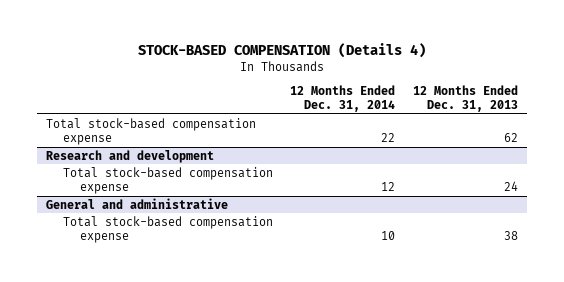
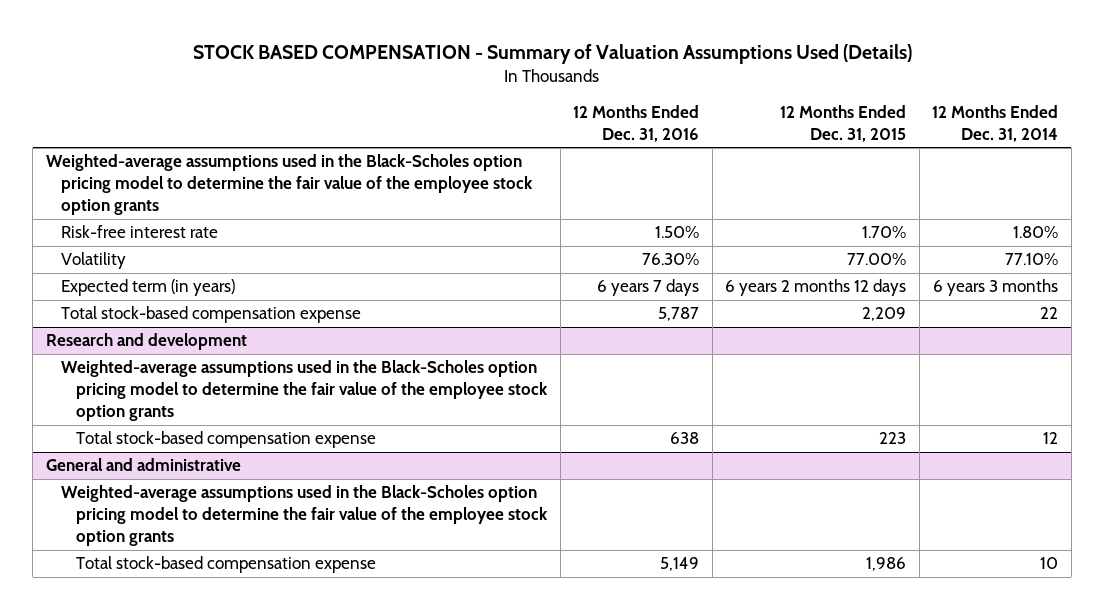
[138,42,427,58] STOCK-BASED COMPENSATION (Details 4) -> [192,43,912,64] STOCK BASED COMPENSATION - Summary of Valuation Assumptions Used (Details)
[413,84,519,113] 12 Months Ended Dec. 31, 2013 -> none
none -> [573,104,700,142] 12 Months Ended Dec. 31, 2016
none -> [780,104,907,142] 12 Months Ended Dec. 31, 2015
none -> [45,154,533,216] Weighted-average assumptions used in the Black-Scholes option pricing model to determine the fair value of the employee stock option grants
none -> [60,225,218,239] Risk-free interest rate
none -> [60,252,126,270] Volatility
none -> [60,279,235,297] Expected term (in years)
none -> [60,360,549,422] Weighted-average assumptions used in the Black-Scholes option pricing model to determine the fair value of the employee stock option grants
none -> [60,485,549,547] Weighted-average assumptions used in the Black-Scholes option pricing model to determine the fair value of the employee stock option grants

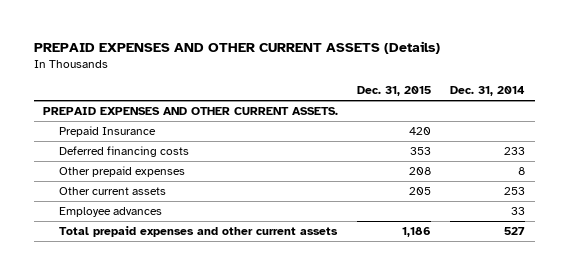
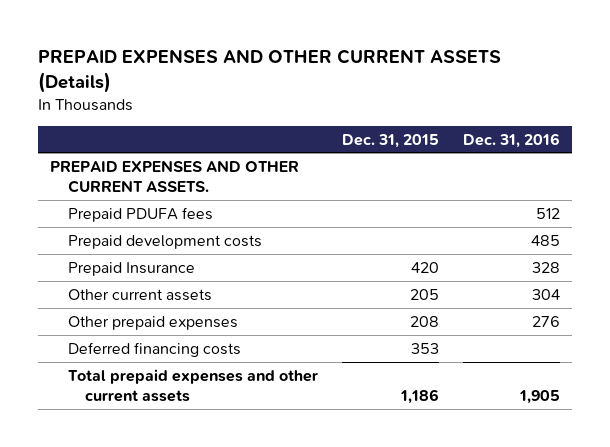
[450,86,526,97] Dec. 31, 2014 -> none
none -> [462,132,560,148] Dec. 31, 2016
none -> [67,206,213,222] Prepaid PDUFA fees
none -> [67,234,262,249] Prepaid development costs
[58,206,162,217] Employee advances -> none
[58,165,185,177] Other prepaid expenses -> [67,315,238,330] Other prepaid expenses
[58,145,189,157] Deferred financing costs -> [67,341,241,357] Deferred financing costs

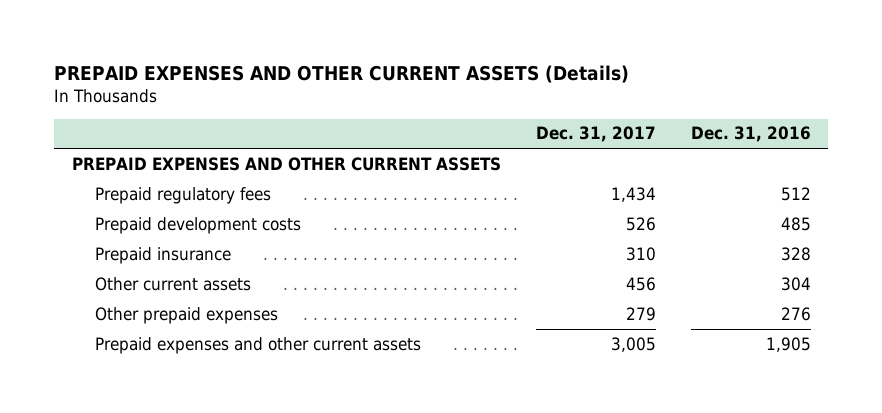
[341,133,439,148] Dec. 31, 2015 -> none
none -> [535,126,656,143] Dec. 31, 2017
[50,159,300,194] PREPAID EXPENSES AND OTHER CURRENT ASSETS. -> [71,156,501,171] PREPAID EXPENSES AND OTHER CURRENT ASSETS
[67,206,213,222] Prepaid PDUFA fees -> [95,186,272,204] Prepaid regulatory fees
[67,261,195,276] Prepaid Insurance -> [95,246,232,264] Prepaid insurance
[67,341,241,357] Deferred financing costs -> none
[67,368,318,403] Total prepaid expenses and other current assets -> [95,336,422,354] Prepaid expenses and other current assets

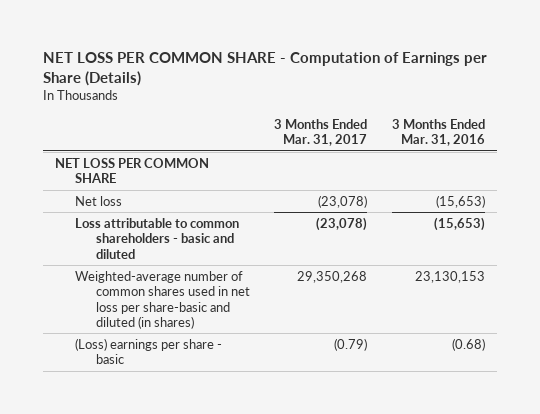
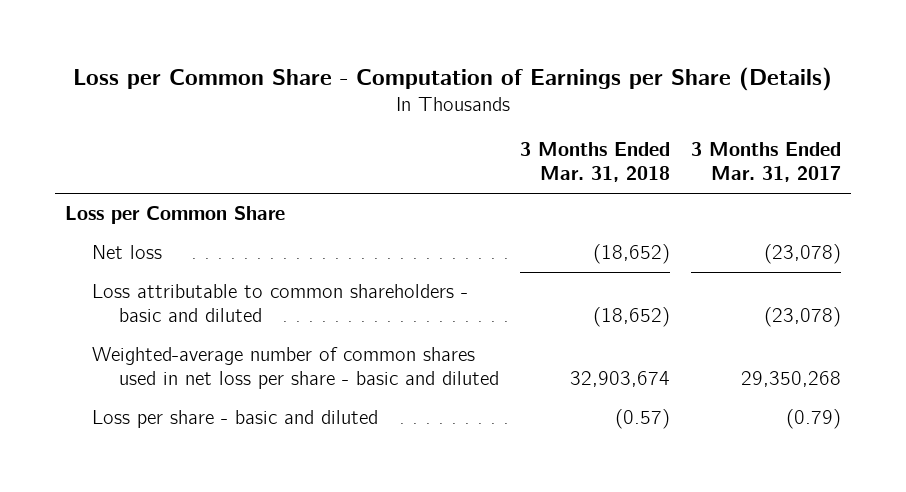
[43,52,488,86] NET LOSS PER COMMON SHARE - Computation of Earnings per Share (Details) -> [72,66,832,91] Loss per Common Share - Computation of Earnings per Share (Details)
[391,118,485,147] 3 Months Ended Mar. 31, 2016 -> none
none -> [519,142,670,183] 3 Months Ended Mar. 31, 2018
[55,157,210,184] NET LOSS PER COMMON SHARE -> [65,206,286,225] Loss per Common Share
[75,270,250,329] Weighted-average number of common shares used in net loss per share-basic and diluted (in shares) -> [91,347,499,390] Weighted-average number of common shares used in net loss per share - basic and diluted
[75,337,223,365] (Loss) earnings per share - basic -> [91,410,378,429] Loss per share - basic and diluted

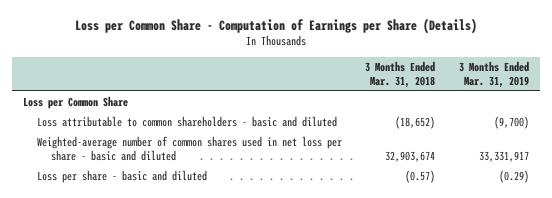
[690,142,841,183] 3 Months Ended Mar. 31, 2017 -> none
none -> [458,60,529,88] 3 Months Ended Mar. 31, 2019
[91,245,162,260] Net loss -> none

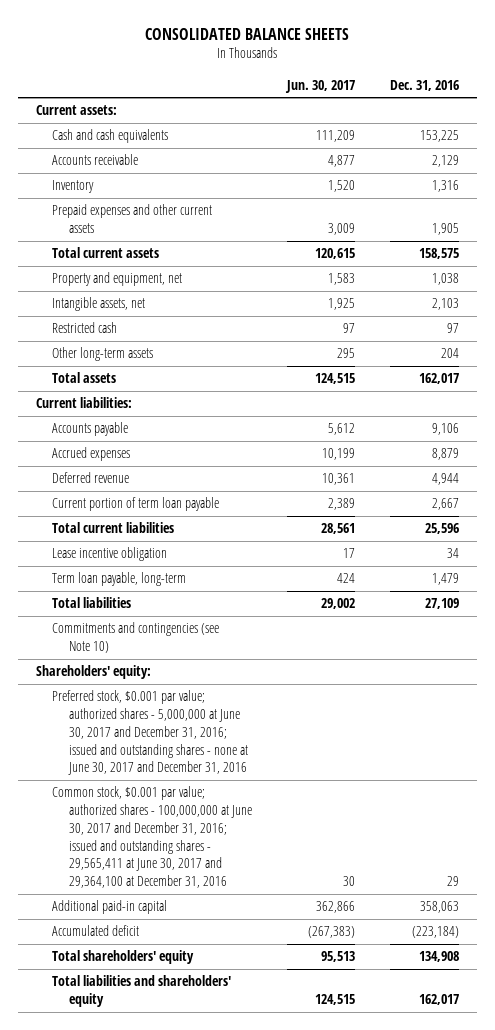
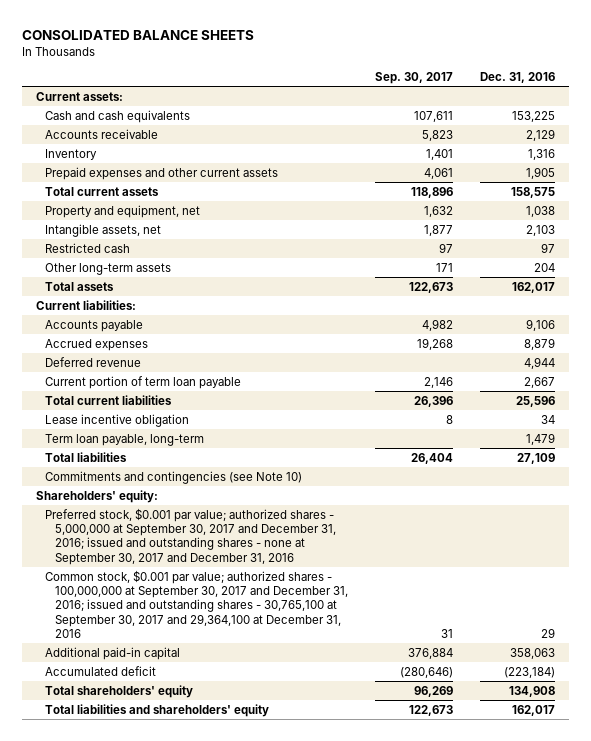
[285,79,356,93] Jun. 30, 2017 -> none
none -> [374,71,453,84] Sep. 30, 2017
[52,690,249,776] Preferred stock, $0.001 par value; authorized shares - 5,000,000 at June 30, 2017 and December 31, 2016; issued and outstanding shares - none at June 30, 2017 and December 31, 2016 -> [45,507,336,565] Preferred stock, $0.001 par value; authorized shares - 5,000,000 at September 30, 2017 and December 31, 2016; issued and outstanding shares - none at September 30, 2017 and December 31, 2016
[52,786,253,888] Common stock, $0.001 par value; authorized shares - 100,000,000 at June 30, 2017 and December 31, 2016; issued and outstanding shares - 29,565,411 at June 30, 2017 and 29,364,100 at December 31, 2016 -> [45,569,348,638] Common stock, $0.001 par value; authorized shares - 100,000,000 at September 30, 2017 and December 31, 2016; issued and outstanding shares - 30,765,100 at September 30, 2017 and 29,364,100 at December 31, 2016

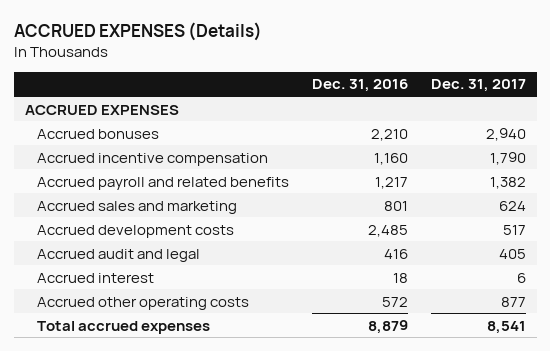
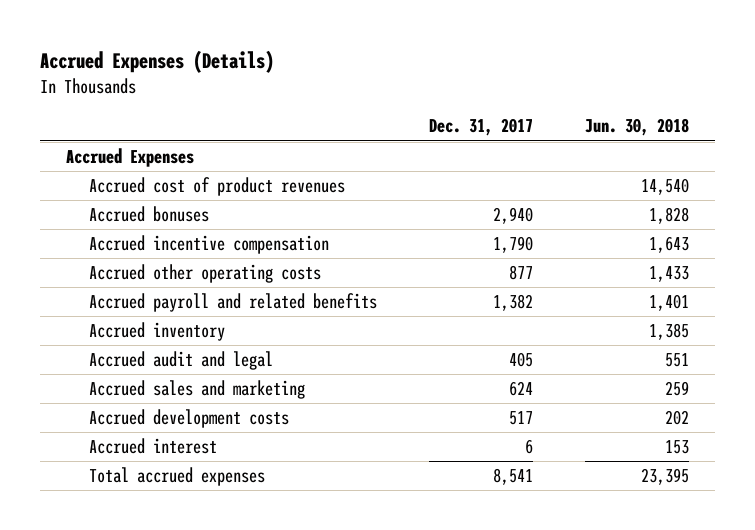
[13,21,262,41] ACCRUED EXPENSES (Details) -> [39,50,274,74] Accrued Expenses (Details)
[311,79,408,93] Dec. 31, 2016 -> none
none -> [585,118,690,137] Jun. 30, 2018
[24,104,179,115] ACCRUED EXPENSES -> [65,148,194,168] Accrued Expenses
none -> [89,177,346,197] Accrued cost of product revenues
[37,296,250,310] Accrued other operating costs -> [89,264,322,284] Accrued other operating costs
none -> [89,322,226,342] Accrued inventory
[37,248,201,262] Accrued audit and legal -> [89,351,274,371] Accrued audit and legal

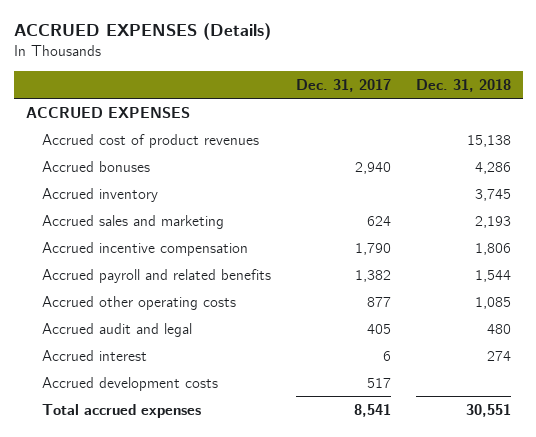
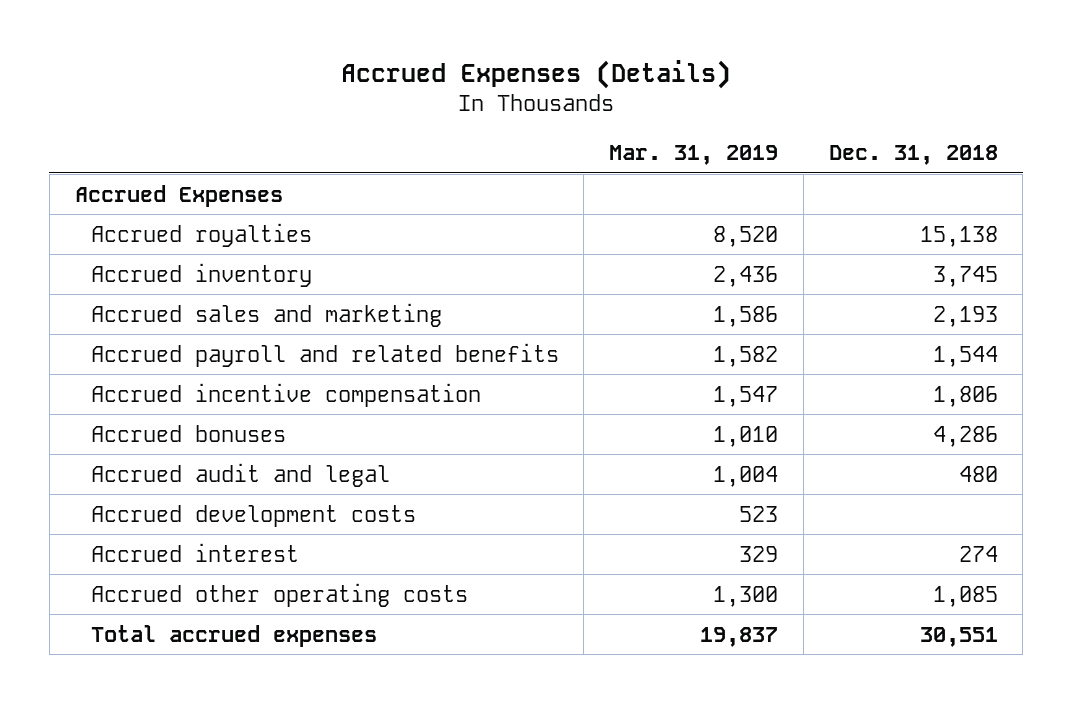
[13,23,271,41] ACCRUED EXPENSES (Details) -> [341,60,732,90] Accrued Expenses (Details)
[295,78,391,92] Dec. 31, 2017 -> none
none -> [609,144,779,165] Mar. 31, 2019
[25,106,190,118] ACCRUED EXPENSES -> [74,184,283,207] Accrued Expenses
[42,133,260,148] Accrued cost of product revenues -> [90,222,312,247] Accrued royalties
[42,241,249,256] Accrued incentive compensation -> [90,382,481,407] Accrued incentive compensation
[42,160,151,172] Accrued bonuses -> [90,424,286,442] Accrued bonuses
[42,349,148,361] Accrued interest -> [90,542,299,562] Accrued interest
[42,295,237,310] Accrued other operating costs -> [90,582,468,607] Accrued other operating costs

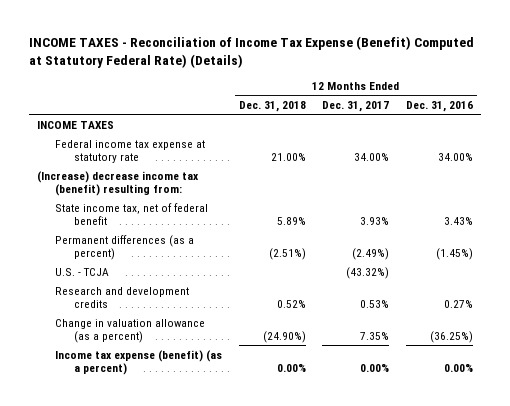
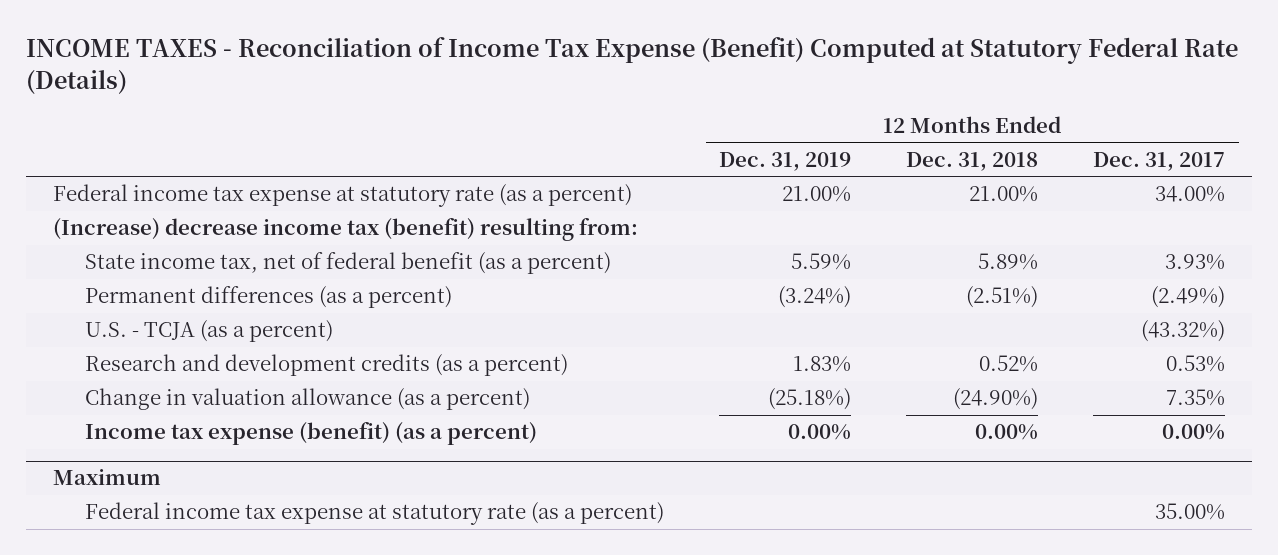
[28,35,474,69] INCOME TAXES - Reconciliation of Income Tax Expense (Benefit) Computed at Statutory Federal Rate) (Details) -> [25,37,1238,94] INCOME TAXES - Reconciliation of Income Tax Expense (Benefit) Computed at Statutory Federal Rate (Details)
[405,101,473,113] Dec. 31, 2016 -> none
none -> [719,151,852,171] Dec. 31, 2019
[36,120,114,129] INCOME TAXES -> none
[55,139,206,164] Federal income tax expense at statutory rate -> [53,184,633,208] Federal income tax expense at statutory rate (as a percent)
[55,202,209,226] State income tax, net of federal benefit -> [85,252,612,275] State income tax, net of federal benefit (as a percent)
[55,267,110,276] U.S. - TCJA -> [85,320,334,343] U.S. - TCJA (as a percent)
[55,286,190,309] Research and development credits -> [85,354,569,377] Research and development credits (as a percent)
none -> [53,469,162,486] Maximum
none -> [85,502,665,526] Federal income tax expense at statutory rate (as a percent)

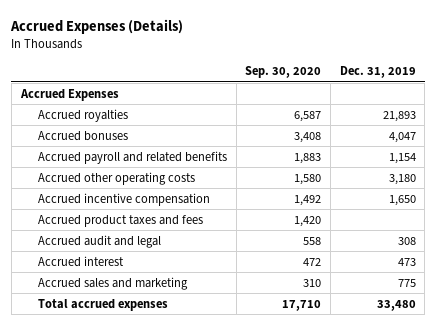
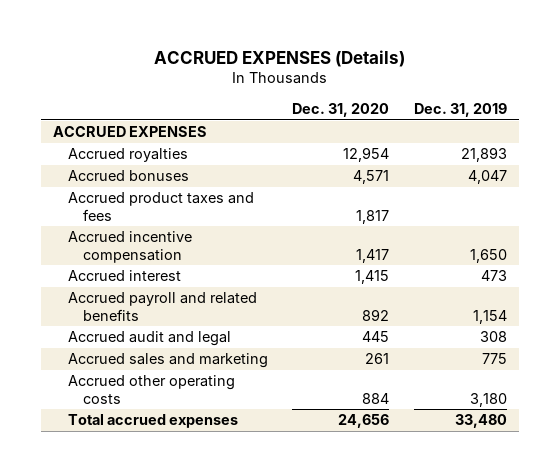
[10,18,184,34] Accrued Expenses (Details) -> [154,49,406,67] ACCRUED EXPENSES (Details)
[245,65,322,78] Sep. 30, 2020 -> none
none -> [292,103,390,118] Dec. 31, 2020
[19,88,119,101] Accrued Expenses -> [53,126,208,138] ACCRUED EXPENSES
[38,192,211,206] Accrued incentive compensation -> [67,231,192,263] Accrued incentive compensation
[38,150,228,164] Accrued payroll and related benefits -> [67,292,257,321] Accrued payroll and related benefits
[38,234,162,248] Accrued audit and legal -> [67,331,231,347] Accrued audit and legal
[38,171,196,185] Accrued other operating costs -> [67,375,235,404] Accrued other operating costs

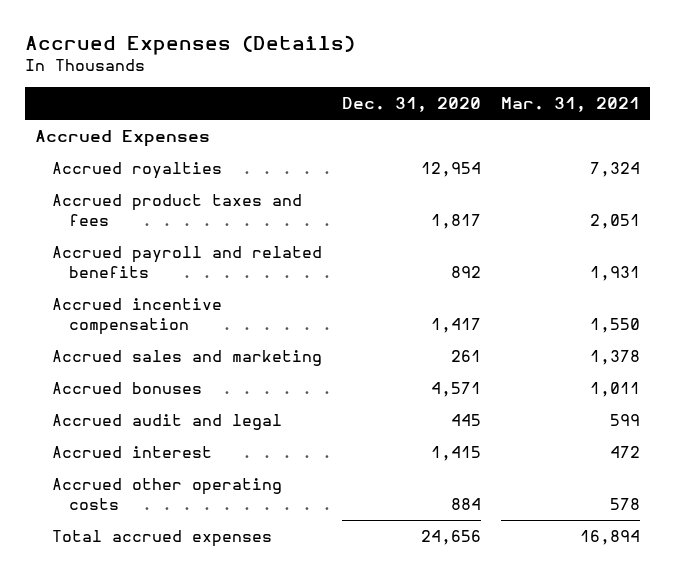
[154,49,406,67] ACCRUED EXPENSES (Details) -> [25,34,356,55] Accrued Expenses (Details)
[413,103,507,118] Dec. 31, 2019 -> none
none -> [501,97,641,113] Mar. 31, 2021
[53,126,208,138] ACCRUED EXPENSES -> [35,130,211,148] Accrued Expenses
[67,231,192,263] Accrued incentive compensation -> [51,298,222,335] Accrued incentive compensation
[67,170,189,182] Accrued bonuses -> [51,382,202,395] Accrued bonuses
[67,331,231,347] Accrued audit and legal -> [51,414,282,431] Accrued audit and legal
[67,270,181,282] Accrued interest -> [51,446,212,459] Accrued interest

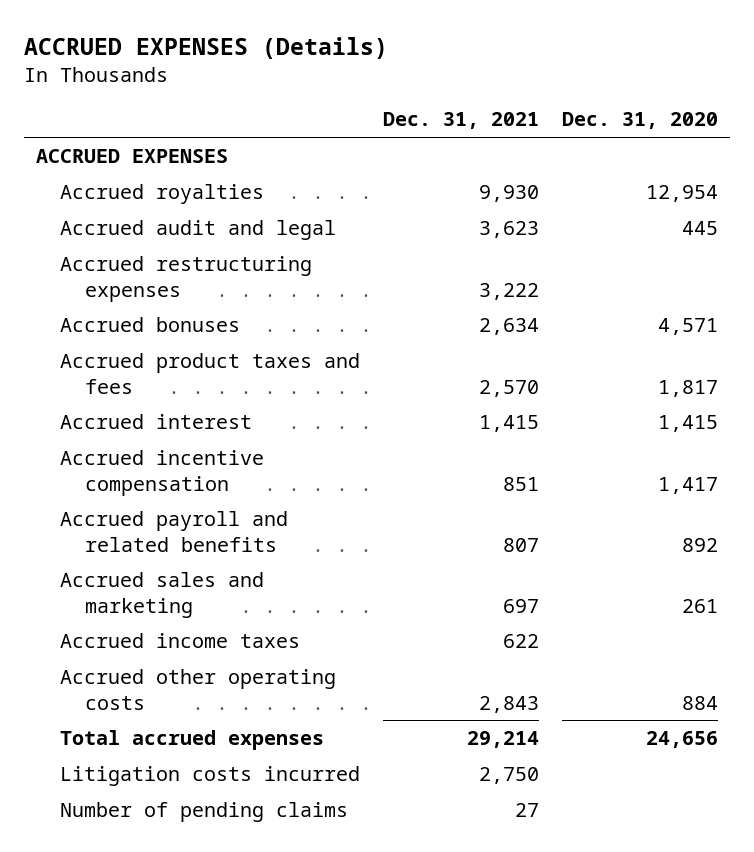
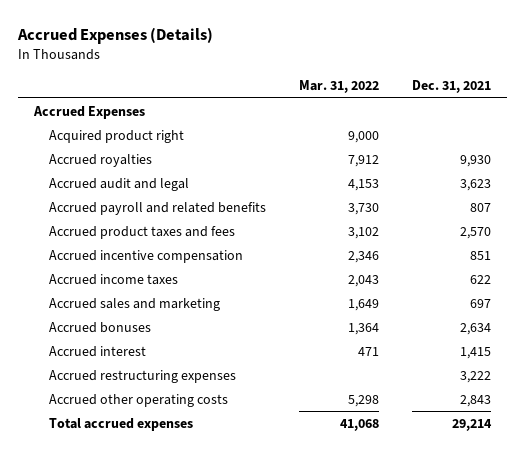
[23,36,388,59] ACCRUED EXPENSES (Details) -> [16,26,213,44] Accrued Expenses (Details)
[562,112,719,130] Dec. 31, 2020 -> none
none -> [298,80,379,94] Mar. 31, 2022
[35,148,228,163] ACCRUED EXPENSES -> [33,105,146,119] Accrued Expenses
none -> [48,129,184,143] Acquired product right
[60,510,289,552] Accrued payroll and related benefits -> [48,201,266,215] Accrued payroll and related benefits
[60,571,265,618] Accrued sales and marketing -> [48,297,220,311] Accrued sales and marketing
[60,316,241,332] Accrued bonuses -> [48,321,151,333] Accrued bonuses
[60,413,253,429] Accrued interest -> [48,345,146,357] Accrued interest
[60,255,313,302] Accrued restructuring expenses -> [48,369,236,383] Accrued restructuring expenses
[60,765,361,786] Litigation costs incurred -> none
[60,801,349,822] Number of pending claims -> none

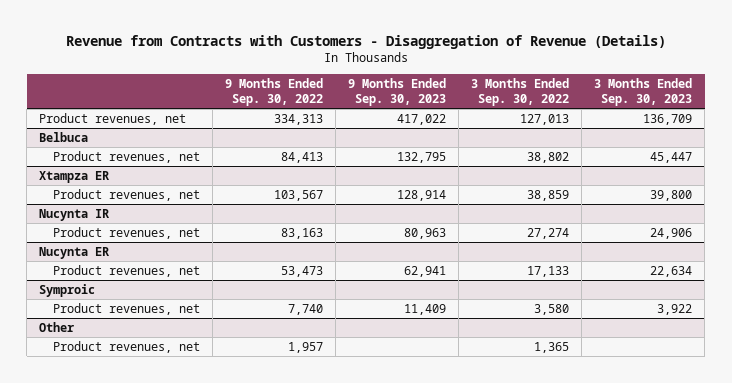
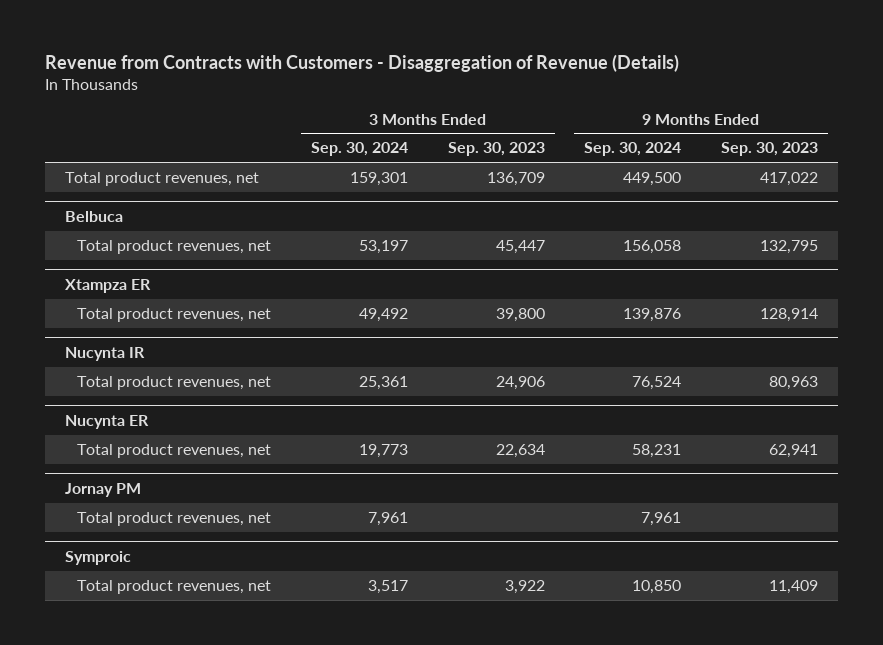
[225,78,324,107] 9 Months Ended Sep. 30, 2022 -> none
[471,78,570,107] 3 Months Ended Sep. 30, 2022 -> none
none -> [310,142,408,157] Sep. 30, 2024
none -> [584,142,682,157] Sep. 30, 2024
[39,112,187,125] Product revenues, net -> [65,171,260,186] Total product revenues, net
[53,150,201,163] Product revenues, net -> [76,239,271,254] Total product revenues, net
[53,188,201,201] Product revenues, net -> [76,307,271,322] Total product revenues, net
[53,226,201,239] Product revenues, net -> [76,375,271,390] Total product revenues, net
[53,264,201,277] Product revenues, net -> [76,443,271,458] Total product revenues, net
none -> [65,482,142,497] Jornay PM
none -> [76,511,271,526] Total product revenues, net
[39,321,75,332] Other -> none
[53,340,201,353] Product revenues, net -> none
[53,302,201,315] Product revenues, net -> [76,579,271,594] Total product revenues, net

